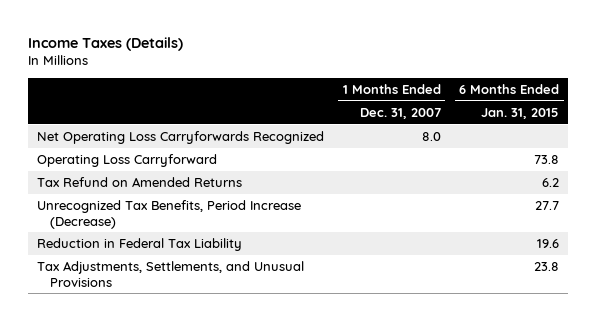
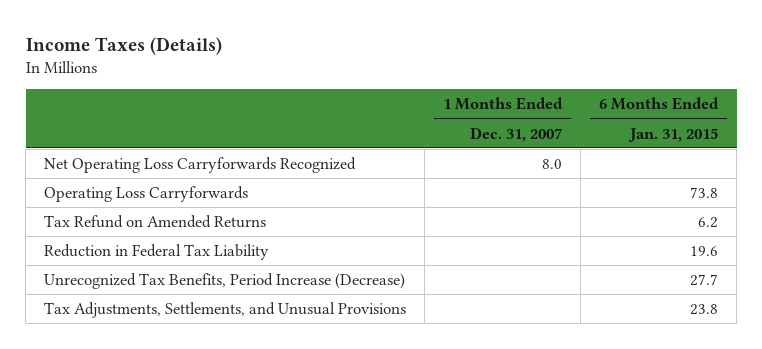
[37,153,218,167] Operating Loss Carryforward -> [44,185,249,202] Operating Loss Carryforwards
[37,199,302,229] Unrecognized Tax Benefits, Period Increase (Decrease) -> [44,272,406,289] Unrecognized Tax Benefits, Period Increase (Decrease)

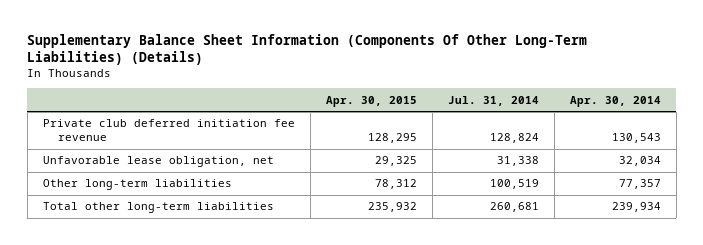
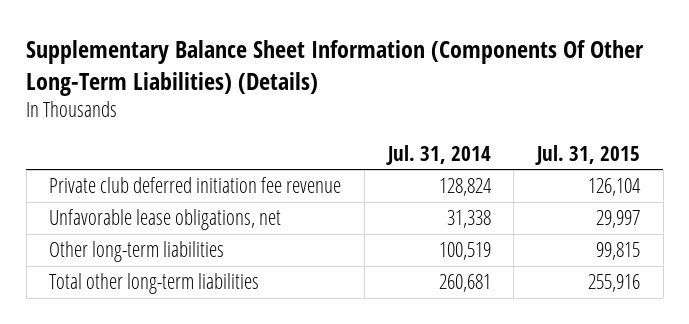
[325,95,417,107] Apr. 30, 2015 -> none
[569,95,661,107] Apr. 30, 2014 -> none
none -> [535,144,641,165] Jul. 31, 2015
[42,156,274,168] Unfavorable lease obligation, net -> [49,209,282,231] Unfavorable lease obligations, net

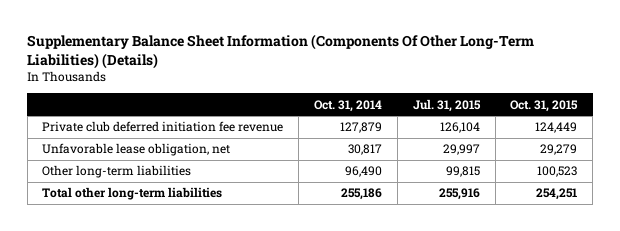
[385,144,491,165] Jul. 31, 2014 -> none
none -> [314,99,383,112] Oct. 31, 2014
none -> [510,99,579,112] Oct. 31, 2015
[49,209,282,231] Unfavorable lease obligations, net -> [42,143,231,157] Unfavorable lease obligation, net

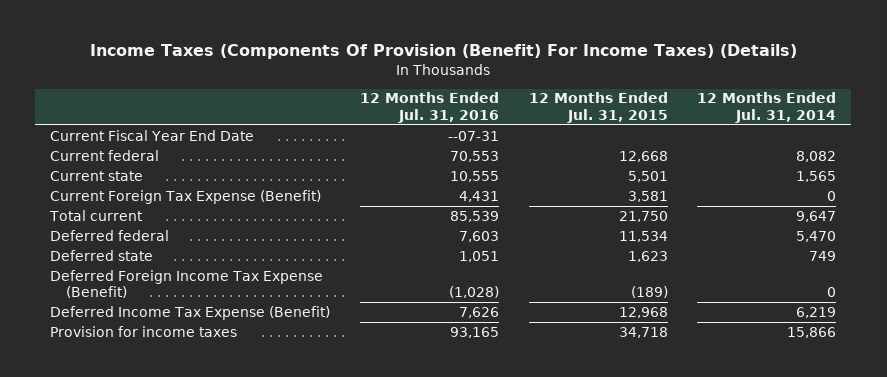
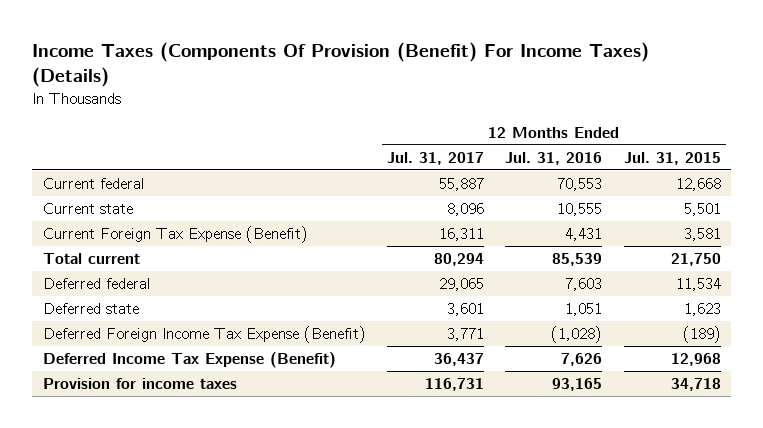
[697,92,837,123] 12 Months Ended Jul. 31, 2014 -> none
none -> [387,151,485,165] Jul. 31, 2017
[50,129,255,141] Current Fiscal Year End Date -> none

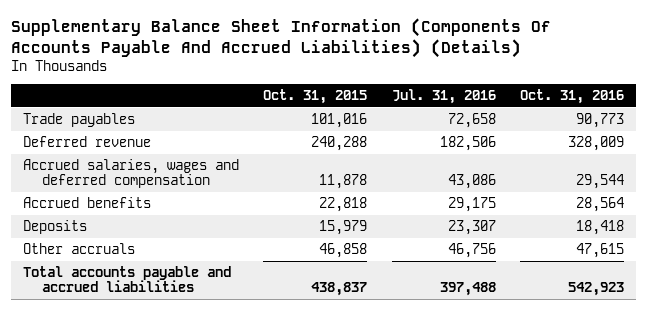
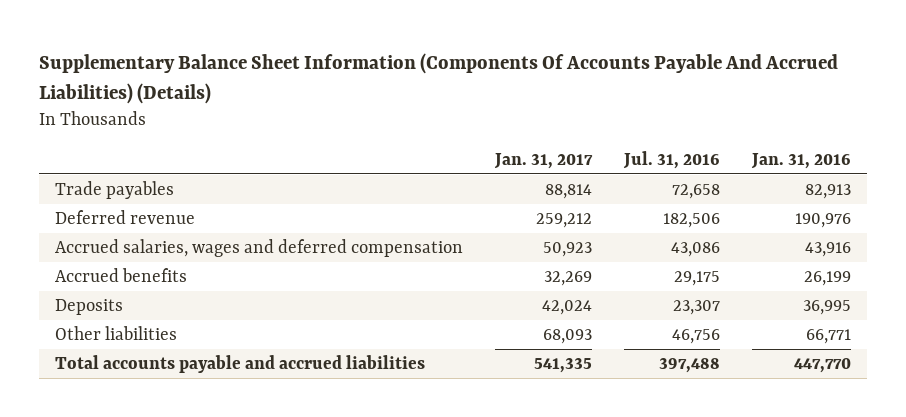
[263,89,368,105] Oct. 31, 2015 -> none
[519,89,624,105] Oct. 31, 2016 -> none
none -> [493,152,593,169] Jan. 31, 2017
none -> [750,152,851,169] Jan. 31, 2016
[23,243,136,255] Other accruals -> [55,326,178,341] Other liabilities

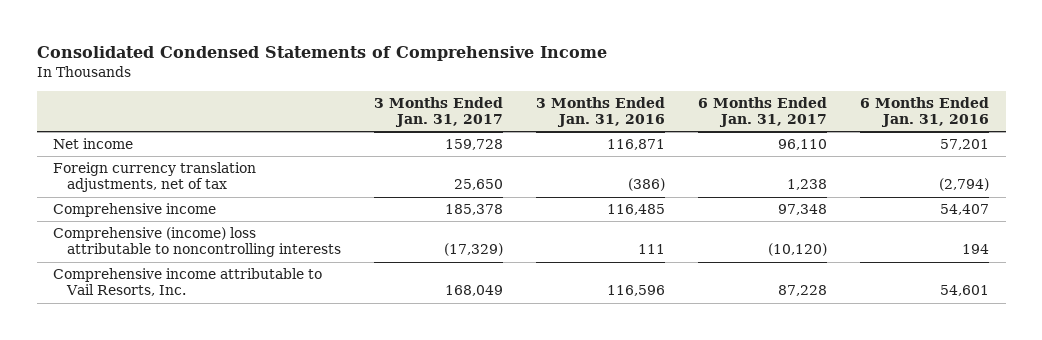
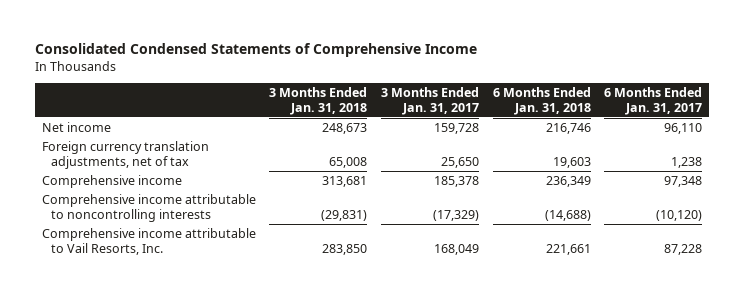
[536,96,666,127] 3 Months Ended Jan. 31, 2016 -> none
[860,96,990,127] 6 Months Ended Jan. 31, 2016 -> none
none -> [269,86,368,115] 3 Months Ended Jan. 31, 2018
none -> [492,86,591,115] 6 Months Ended Jan. 31, 2018
[53,227,342,258] Comprehensive (income) loss attributable to noncontrolling interests -> [41,193,256,222] Comprehensive income attributable to noncontrolling interests

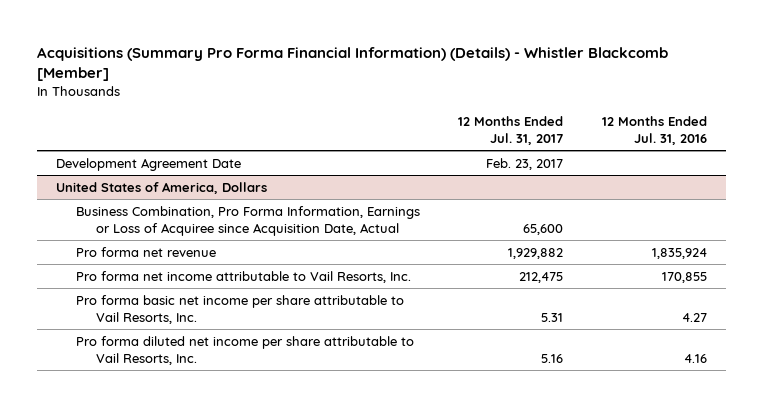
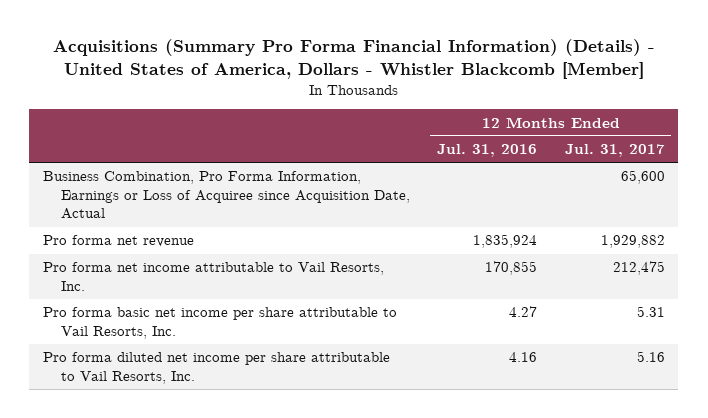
[37,46,669,82] Acquisitions (Summary Pro Forma Financial Information) (Details) - Whistler Blackcomb [Member] -> [52,39,655,79] Acquisitions (Summary Pro Forma Financial Information) (Details) - United States of America, Dollars - Whistler Blackcomb [Member]
[56,157,242,171] Development Agreement Date -> none
[56,181,268,194] United States of America, Dollars -> none

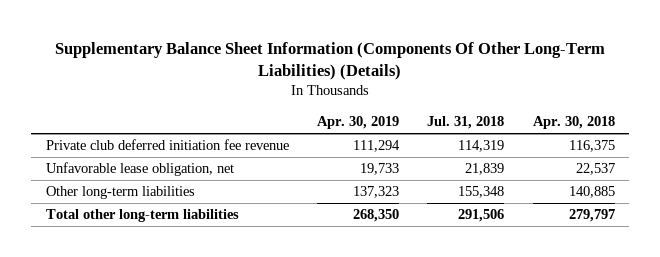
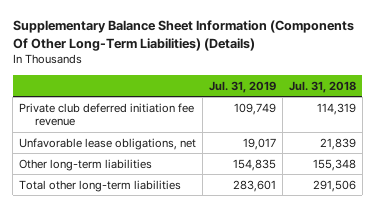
[317,116,400,130] Apr. 30, 2019 -> none
[532,116,615,130] Apr. 30, 2018 -> none
none -> [208,80,276,93] Jul. 31, 2019
[45,162,234,177] Unfavorable lease obligation, net -> [19,137,197,150] Unfavorable lease obligations, net

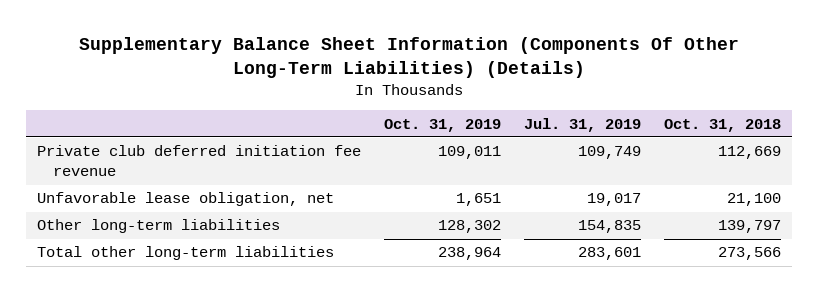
[288,80,356,93] Jul. 31, 2018 -> none
none -> [383,118,501,132] Oct. 31, 2019
none -> [663,118,781,132] Oct. 31, 2018
[19,137,197,150] Unfavorable lease obligations, net -> [37,192,335,207] Unfavorable lease obligation, net

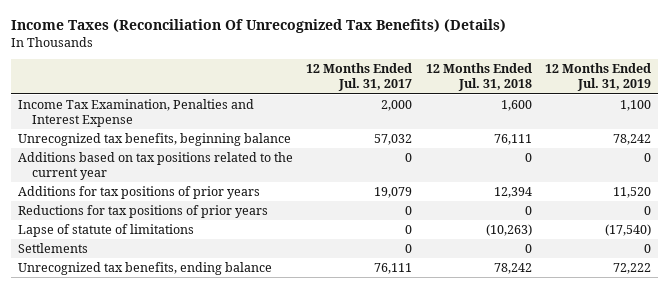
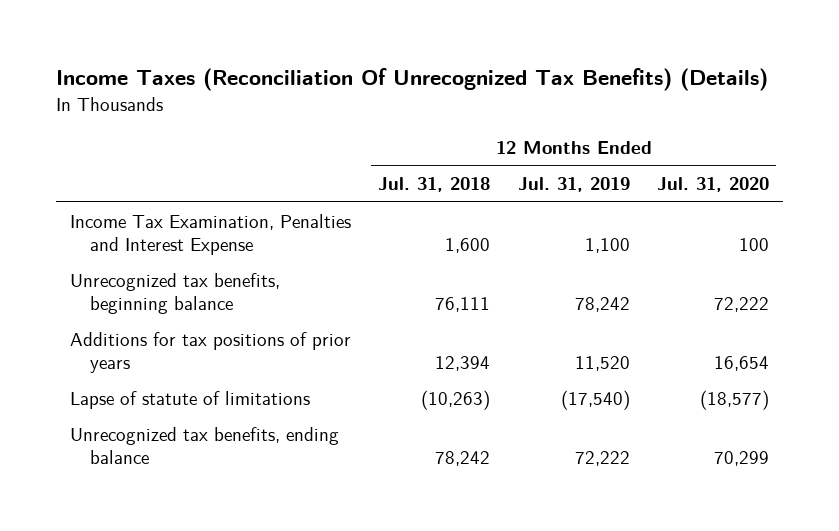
[306,63,413,92] 12 Months Ended Jul. 31, 2017 -> none
none -> [657,177,770,193] Jul. 31, 2020
[18,152,294,181] Additions based on tax positions related to the current year -> none
[18,205,269,219] Reductions for tax positions of prior years -> none
[18,243,89,254] Settlements -> none

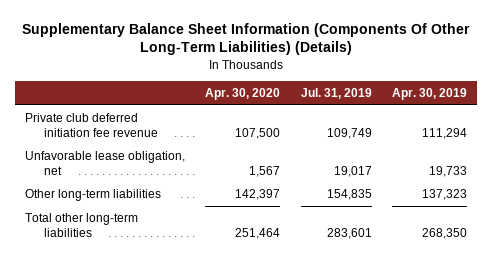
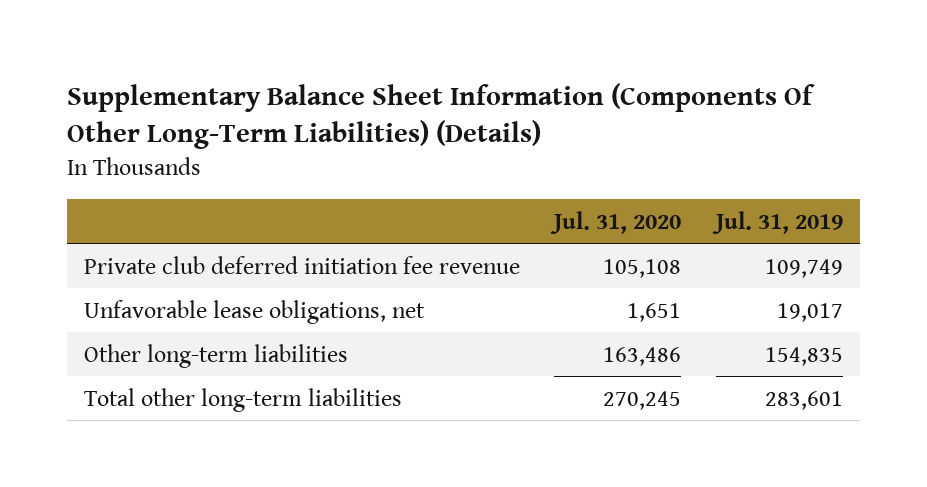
[205,88,281,101] Apr. 30, 2020 -> none
[392,88,468,101] Apr. 30, 2019 -> none
none -> [550,210,682,234] Jul. 31, 2020
[24,151,185,175] Unfavorable lease obligation, net -> [84,299,426,324] Unfavorable lease obligations, net

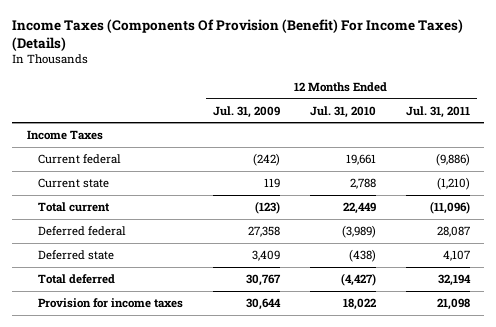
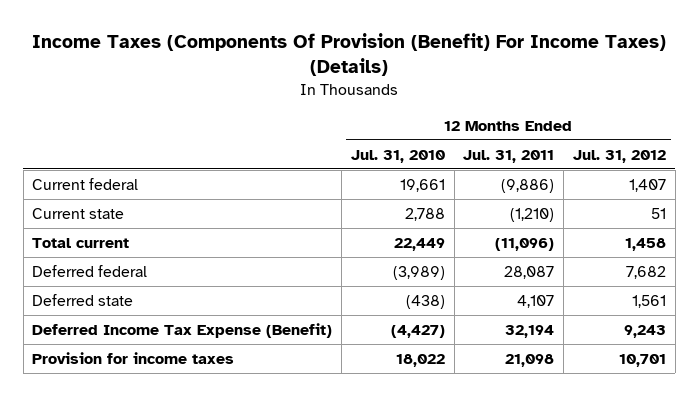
[213,105,281,118] Jul. 31, 2009 -> none
none -> [573,149,667,163] Jul. 31, 2012
[26,130,103,141] Income Taxes -> none
[38,274,116,285] Total deferred -> [32,322,333,338] Deferred Income Tax Expense (Benefit)

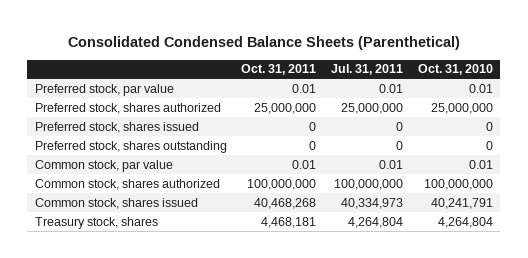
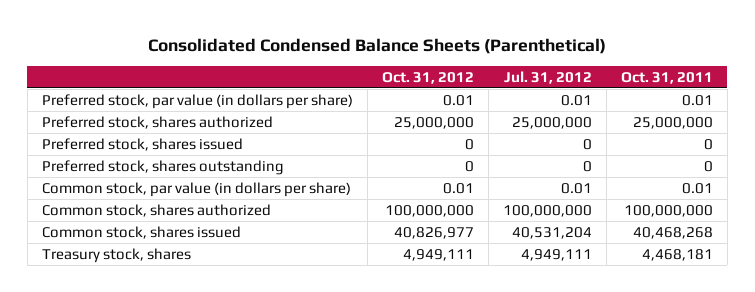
[331,64,404,76] Jul. 31, 2011 -> none
[417,64,493,76] Oct. 31, 2010 -> none
none -> [381,71,474,84] Oct. 31, 2012
none -> [503,70,592,84] Jul. 31, 2012
[34,83,174,96] Preferred stock, par value -> [41,93,353,109] Preferred stock, par value (in dollars per share)
[34,159,173,172] Common stock, par value -> [41,181,351,197] Common stock, par value (in dollars per share)

